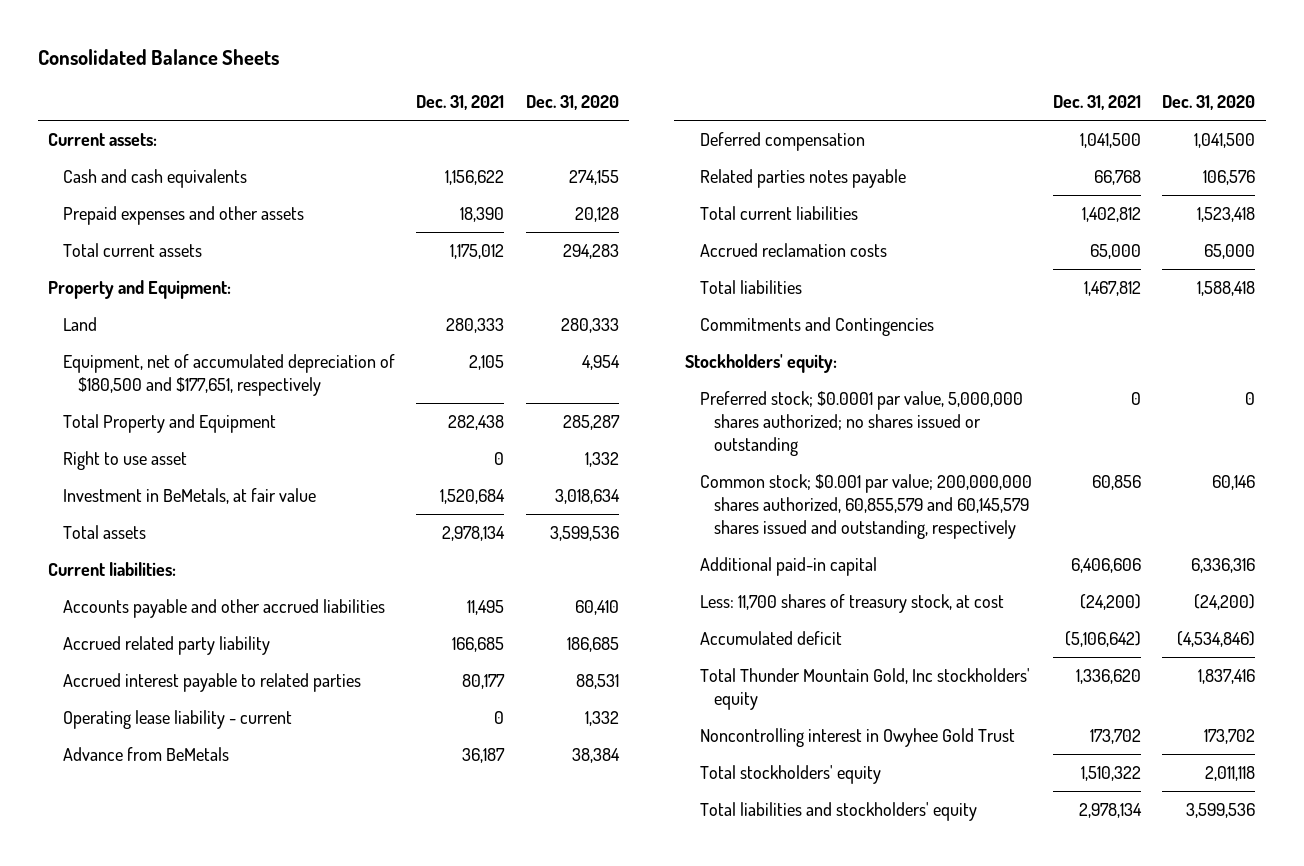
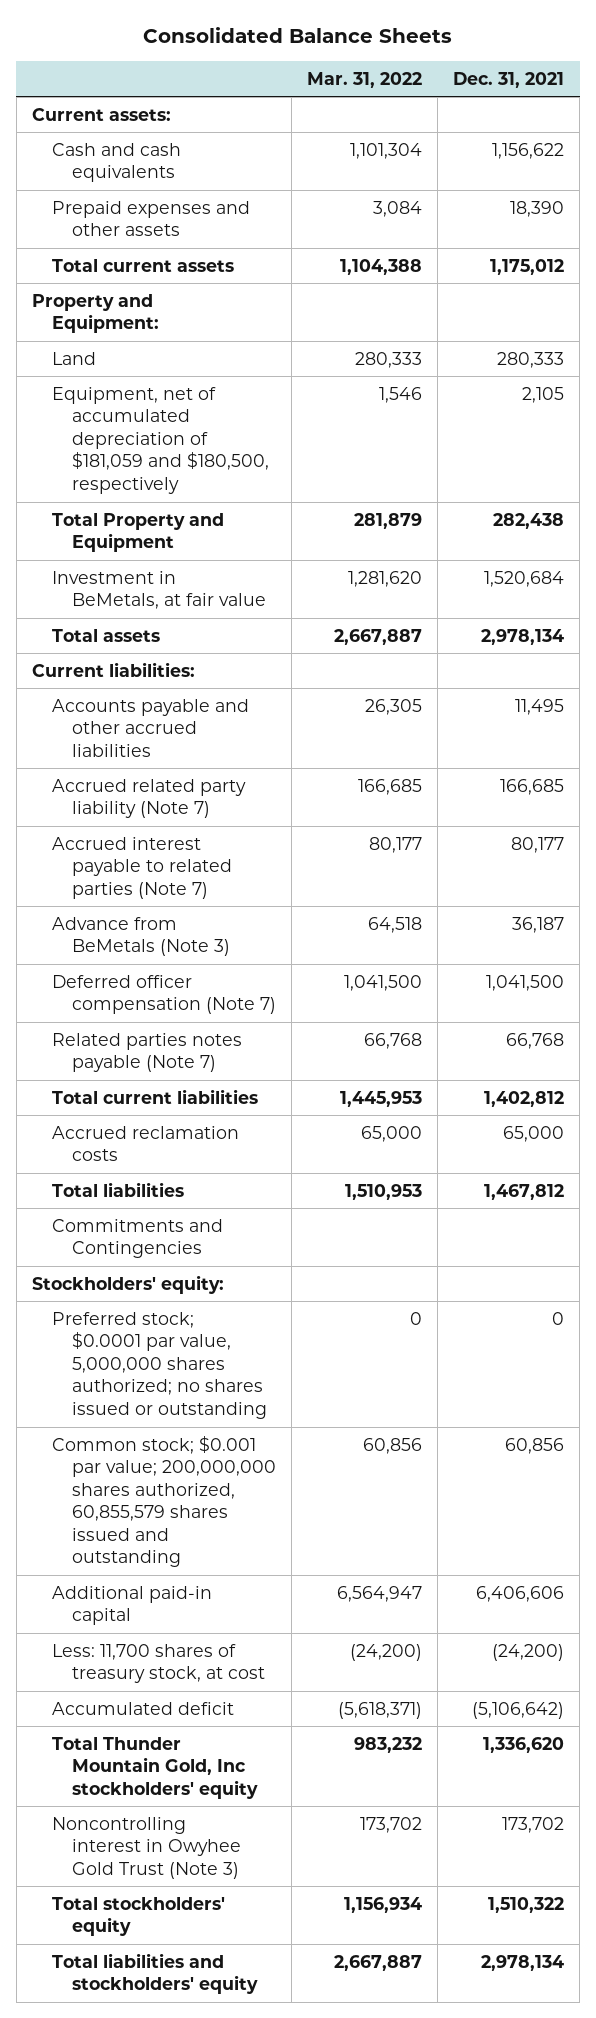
[525,95,619,111] Dec. 31, 2020 -> none
none -> [307,71,423,88] Mar. 31, 2022
[63,353,396,397] Equipment, net of accumulated depreciation of $180,500 and $177,651, respectively -> [51,386,270,494] Equipment, net of accumulated depreciation of $181,059 and $180,500, respectively
[63,450,188,470] Right to use asset -> none
[63,709,293,729] Operating lease liability - current -> none
[63,635,271,655] Accrued related party liability -> [51,778,246,819] Accrued related party liability (Note 7)
[63,672,362,692] Accrued interest payable to related parties -> [51,836,233,899] Accrued interest payable to related parties (Note 7)
[63,746,230,761] Advance from BeMetals -> [51,916,231,957] Advance from BeMetals (Note 3)
[699,131,865,151] Deferred compensation -> [51,974,277,1015] Deferred officer compensation (Note 7)
[699,168,906,188] Related parties notes payable -> [51,1032,242,1073] Related parties notes payable (Note 7)
[699,473,1032,540] Common stock; $0.001 par value; 200,000,000 shares authorized, 60,855,579 and 60,145,579 shares issued and outstanding, respectively -> [51,1435,277,1568] Common stock; $0.001 par value; 200,000,000 shares authorized, 60,855,579 shares issued and outstanding
[699,727,1015,747] Noncontrolling interest in Owyhee Gold Trust -> [51,1816,242,1879] Noncontrolling interest in Owyhee Gold Trust (Note 3)

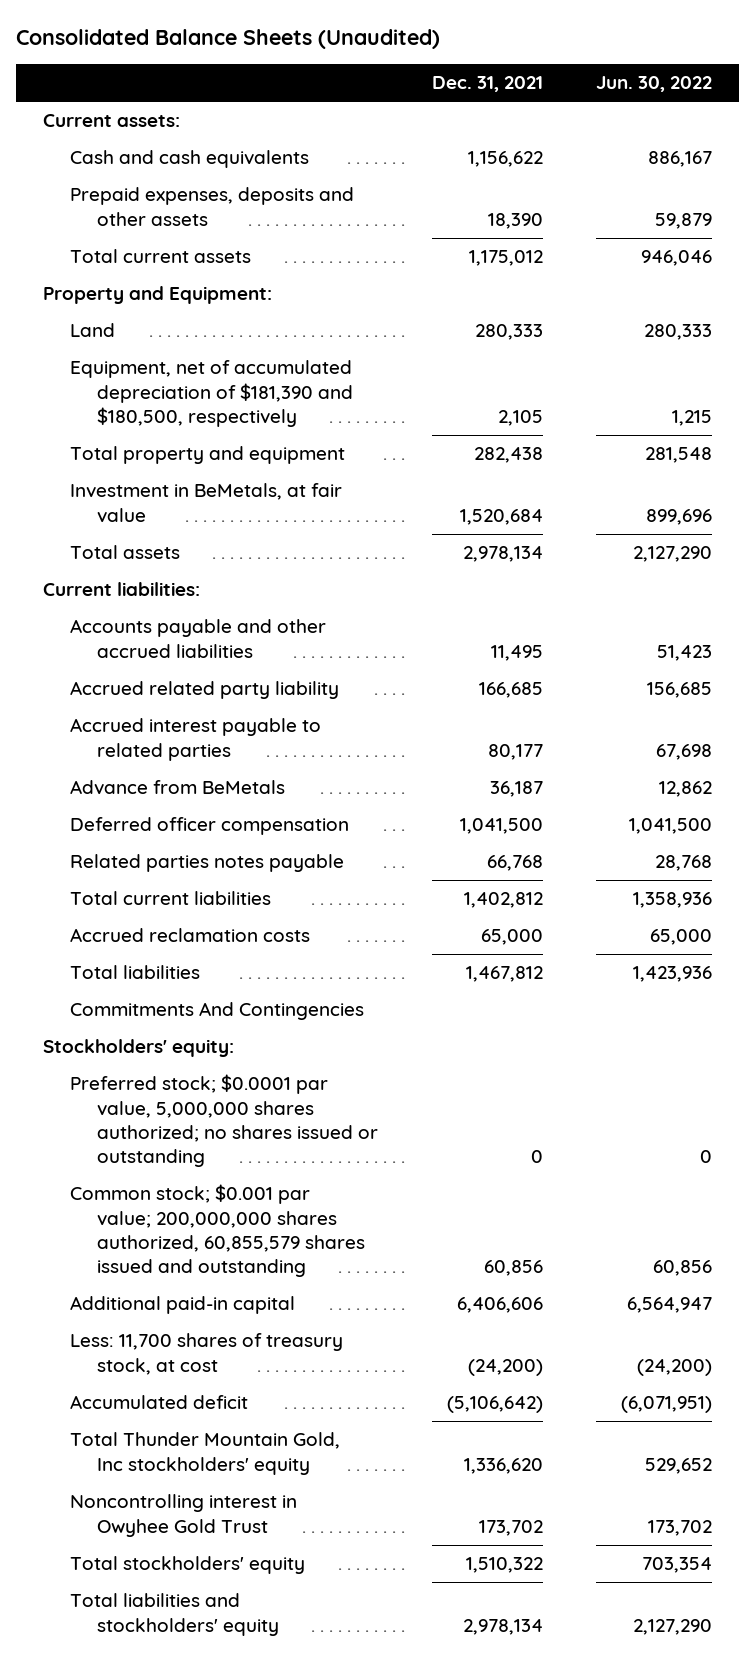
[143,27,453,44] Consolidated Balance Sheets -> [15,29,440,50] Consolidated Balance Sheets (Unaudited)
[307,71,423,88] Mar. 31, 2022 -> none
none -> [596,76,713,93] Jun. 30, 2022
[51,200,250,237] Prepaid expenses and other assets -> [69,187,354,226] Prepaid expenses, deposits and other assets
[51,386,270,494] Equipment, net of accumulated depreciation of $181,059 and $180,500, respectively -> [69,360,354,428] Equipment, net of accumulated depreciation of $181,390 and $180,500, respectively
[51,512,224,553] Total Property and Equipment -> [69,446,345,465] Total property and equipment
[51,778,246,819] Accrued related party liability (Note 7) -> [69,681,339,700] Accrued related party liability
[51,836,233,899] Accrued interest payable to related parties (Note 7) -> [69,718,321,761] Accrued interest payable to related parties
[51,916,231,957] Advance from BeMetals (Note 3) -> [69,780,285,796] Advance from BeMetals
[51,974,277,1015] Deferred officer compensation (Note 7) -> [69,817,349,836] Deferred officer compensation
[51,1032,242,1073] Related parties notes payable (Note 7) -> [69,854,344,873] Related parties notes payable
[51,1218,223,1259] Commitments and Contingencies -> [69,1002,364,1021] Commitments And Contingencies
[51,1816,242,1879] Noncontrolling interest in Owyhee Gold Trust (Note 3) -> [69,1494,297,1537] Noncontrolling interest in Owyhee Gold Trust

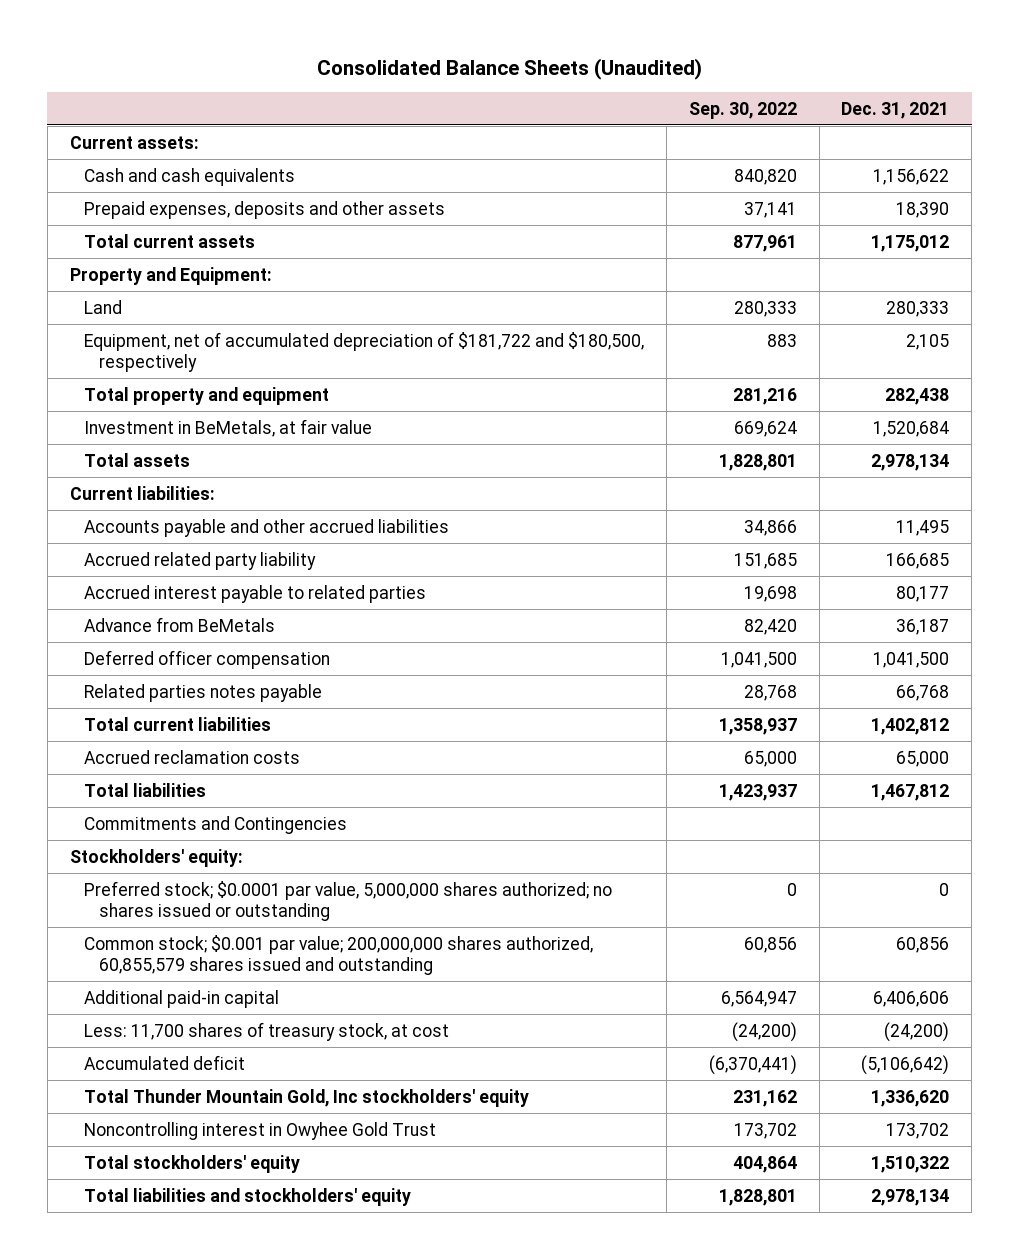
[596,76,713,93] Jun. 30, 2022 -> none
none -> [688,101,797,119] Sep. 30, 2022
[69,360,354,428] Equipment, net of accumulated depreciation of $181,390 and $180,500, respectively -> [84,331,645,372] Equipment, net of accumulated depreciation of $181,722 and $180,500, respectively
[69,1002,364,1021] Commitments And Contingencies -> [84,815,348,834] Commitments and Contingencies

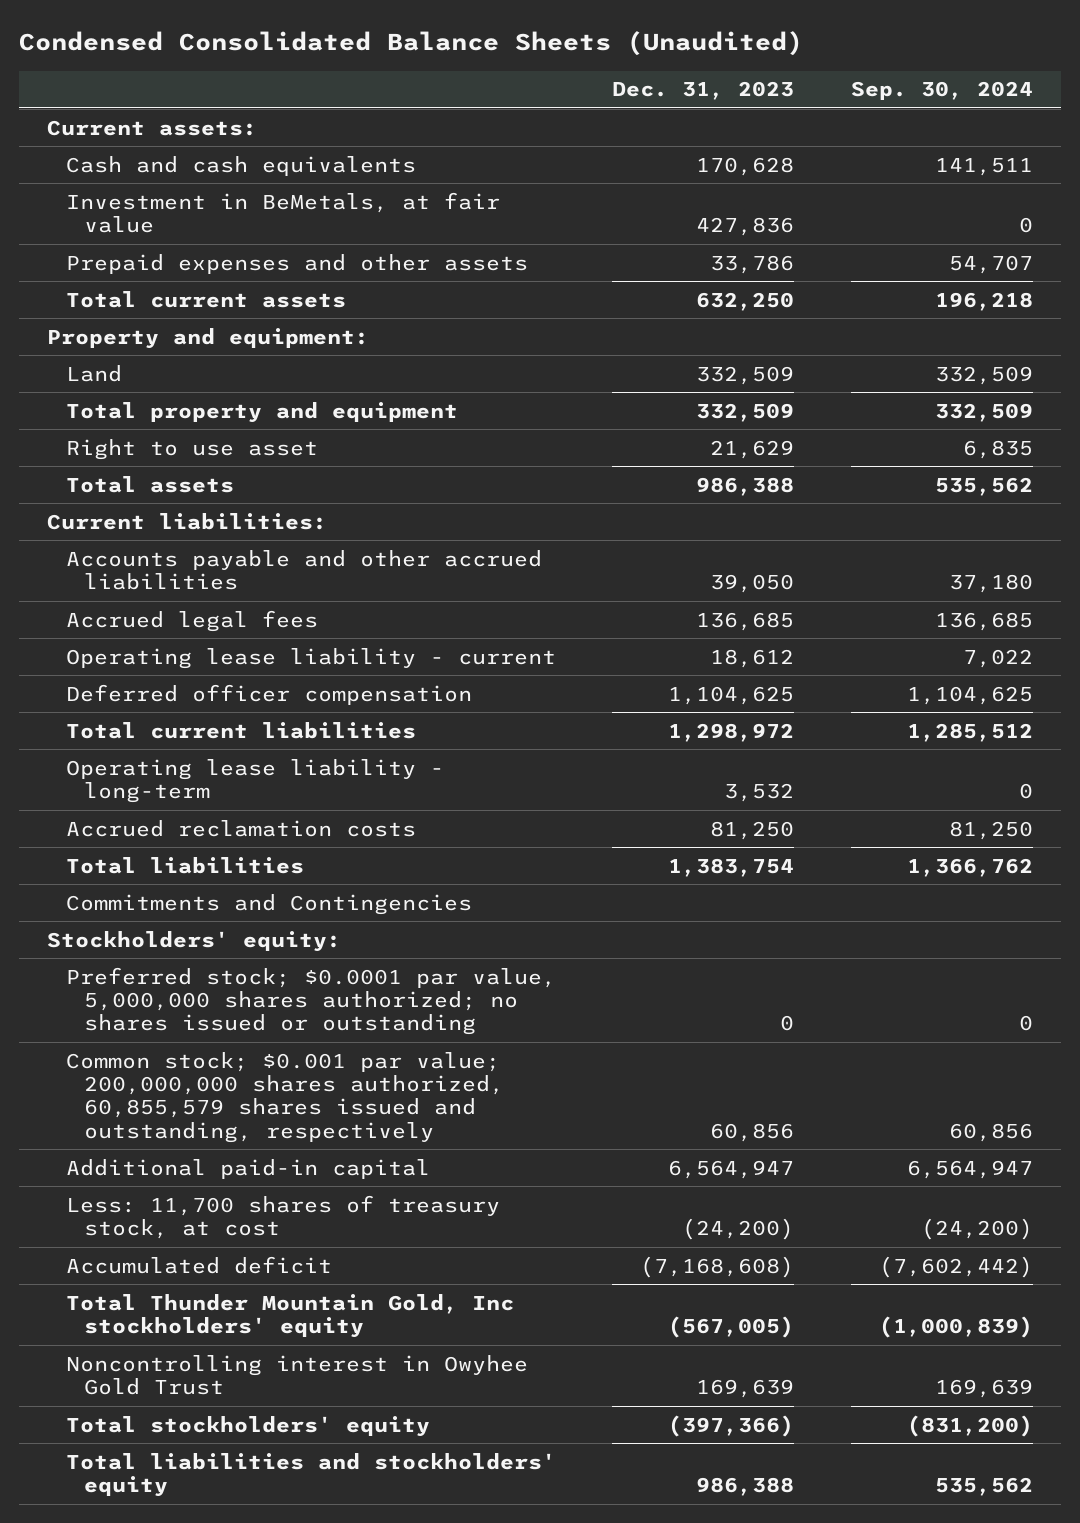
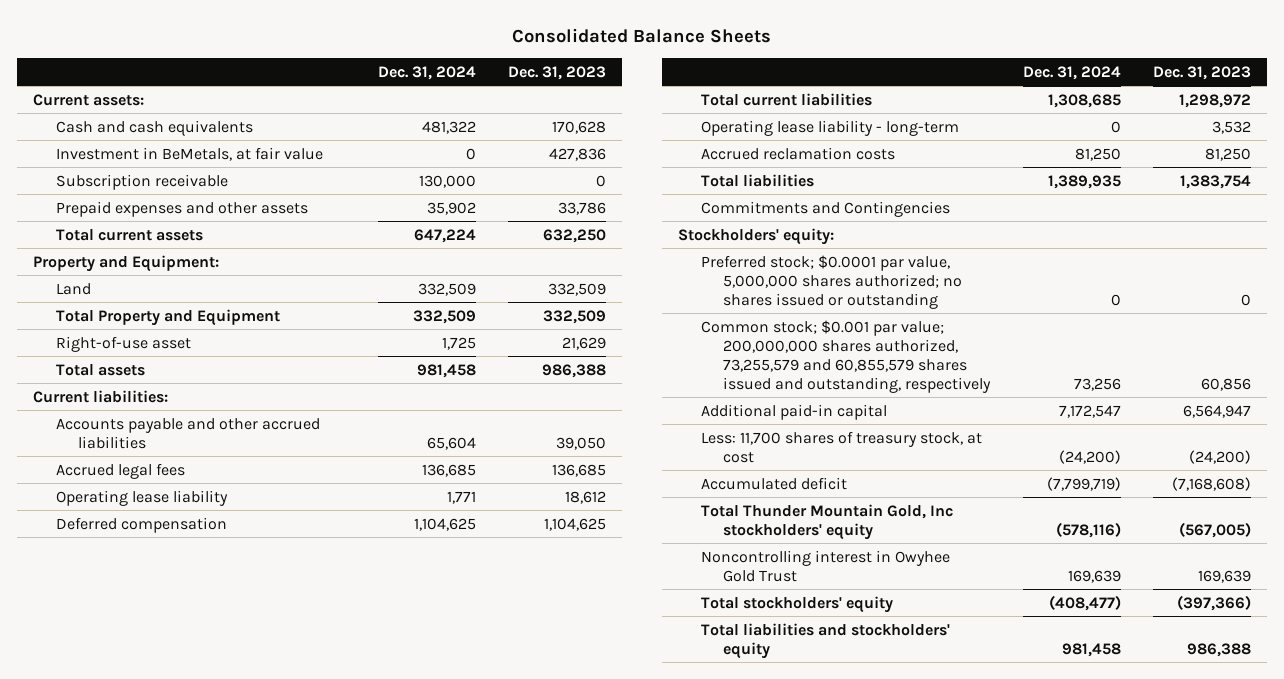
[19,31,804,57] Condensed Consolidated Balance Sheets (Unaudited) -> [512,28,772,44] Consolidated Balance Sheets
[850,81,1033,101] Sep. 30, 2024 -> none
none -> [377,65,476,80] Dec. 31, 2024
none -> [55,173,228,190] Subscription receivable
[47,327,370,349] Property and equipment: -> [33,254,220,272] Property and Equipment:
[65,401,458,423] Total property and equipment -> [55,308,280,326] Total Property and Equipment
[65,438,318,460] Right to use asset -> [55,335,191,352] Right-of-use asset
[65,647,556,669] Operating lease liability - current -> [55,489,228,506] Operating lease liability
[65,683,472,705] Deferred officer compensation -> [55,516,227,533] Deferred compensation
[65,1051,504,1143] Common stock; $0.001 par value; 200,000,000 shares authorized, 60,855,579 shares issued and outstanding, respectively -> [700,319,992,393] Common stock; $0.001 par value; 200,000,000 shares authorized, 73,255,579 and 60,855,579 shares issued and outstanding, respectively

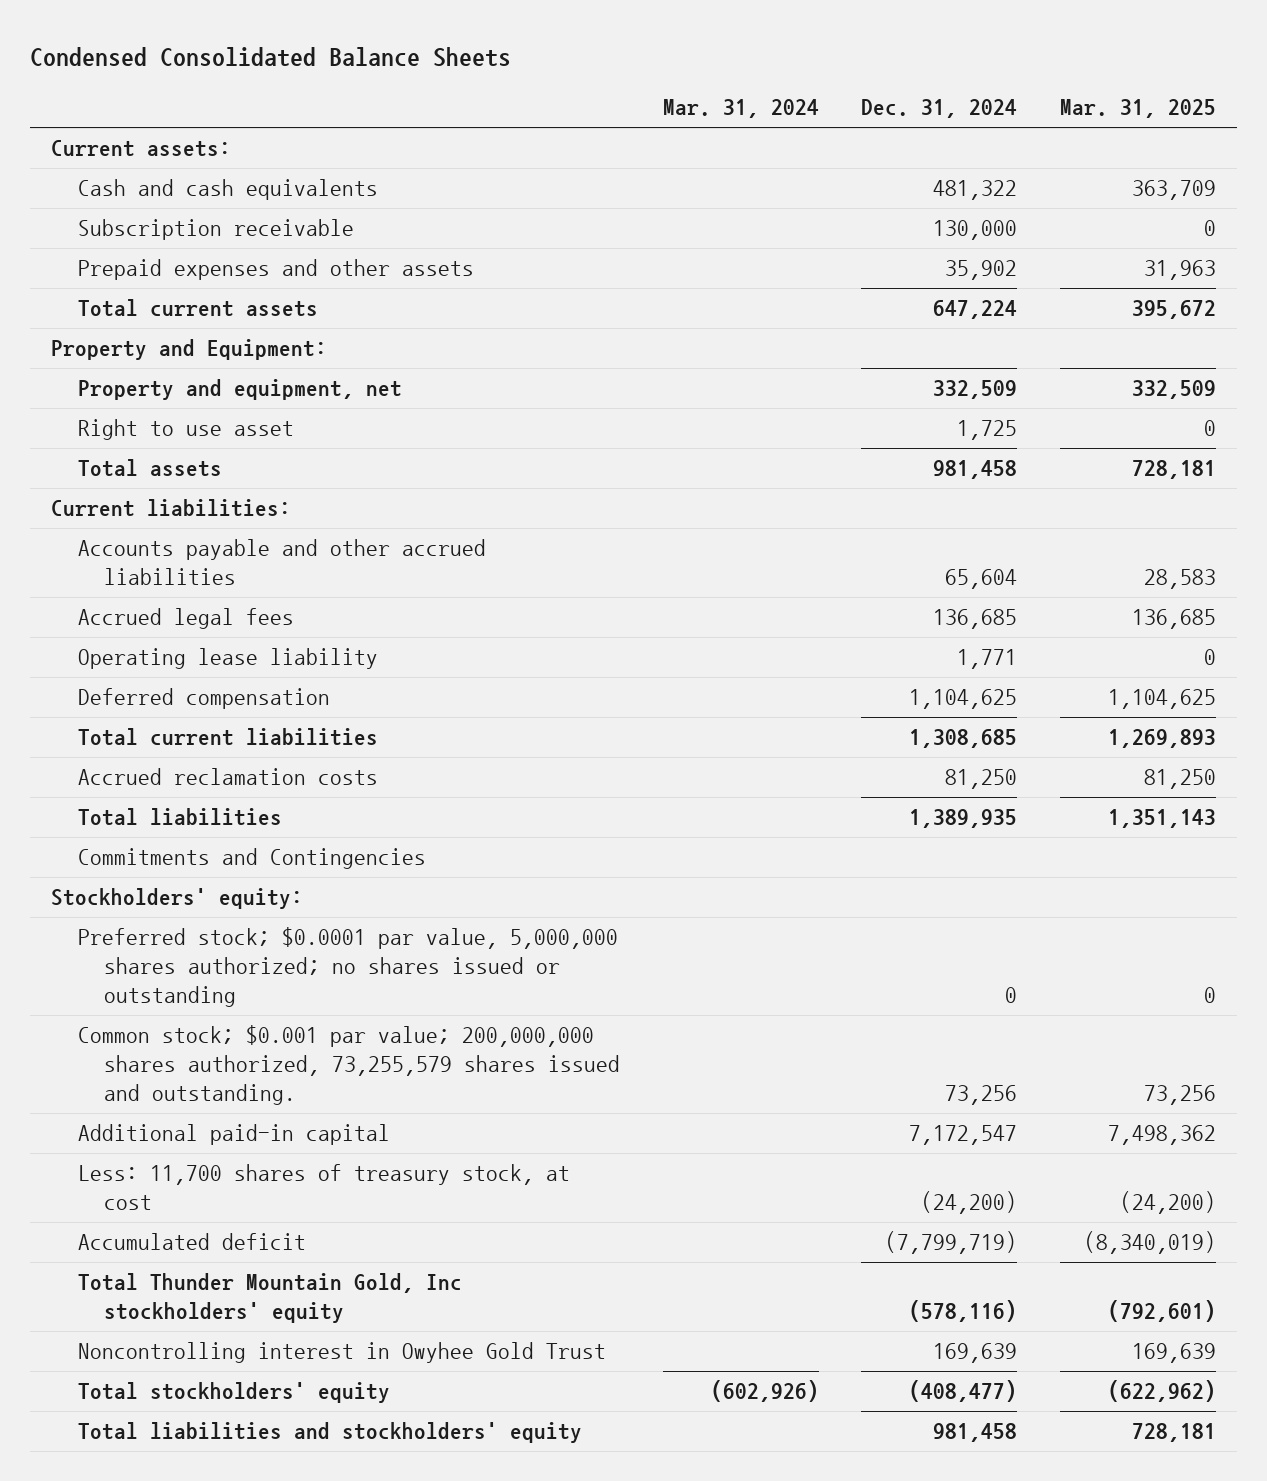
[512,28,772,44] Consolidated Balance Sheets -> [29,46,511,67] Condensed Consolidated Balance Sheets
[507,65,606,80] Dec. 31, 2023 -> none
none -> [662,99,819,119] Mar. 31, 2024
none -> [1059,99,1216,119] Mar. 31, 2025
[55,146,323,161] Investment in BeMetals, at fair value -> none
[55,282,91,295] Land -> none
[55,308,280,326] Total Property and Equipment -> [77,379,402,401] Property and equipment, net
[55,335,191,352] Right-of-use asset -> [77,419,294,441] Right to use asset
[700,119,959,136] Operating lease liability - long-term -> none
[700,319,992,393] Common stock; $0.001 par value; 200,000,000 shares authorized, 73,255,579 and 60,855,579 shares issued and outstanding, respectively -> [77,1025,621,1105] Common stock; $0.001 par value; 200,000,000 shares authorized, 73,255,579 shares issued and outstanding.

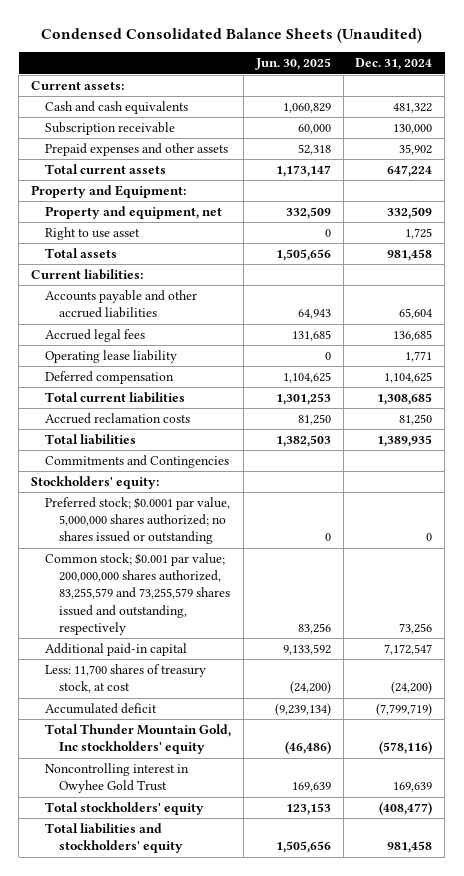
[29,46,511,67] Condensed Consolidated Balance Sheets -> [40,28,422,44] Condensed Consolidated Balance Sheets (Unaudited)
[662,99,819,119] Mar. 31, 2024 -> none
[1059,99,1216,119] Mar. 31, 2025 -> none
none -> [254,58,331,71] Jun. 30, 2025
[77,1025,621,1105] Common stock; $0.001 par value; 200,000,000 shares authorized, 73,255,579 shares issued and outstanding. -> [44,552,230,635] Common stock; $0.001 par value; 200,000,000 shares authorized, 83,255,579 and 73,255,579 shares issued and outstanding, respectively

